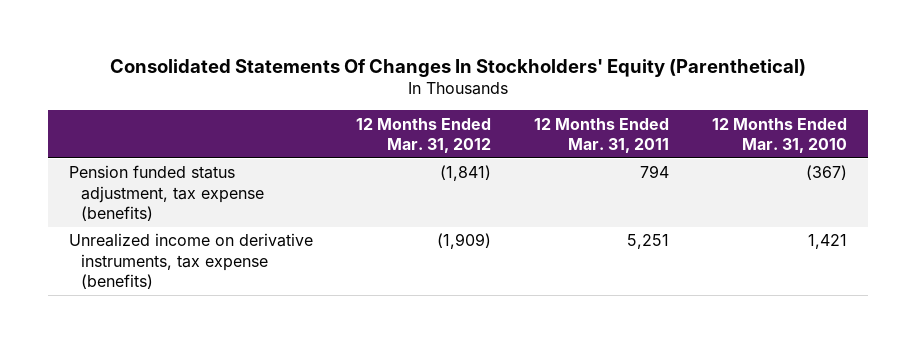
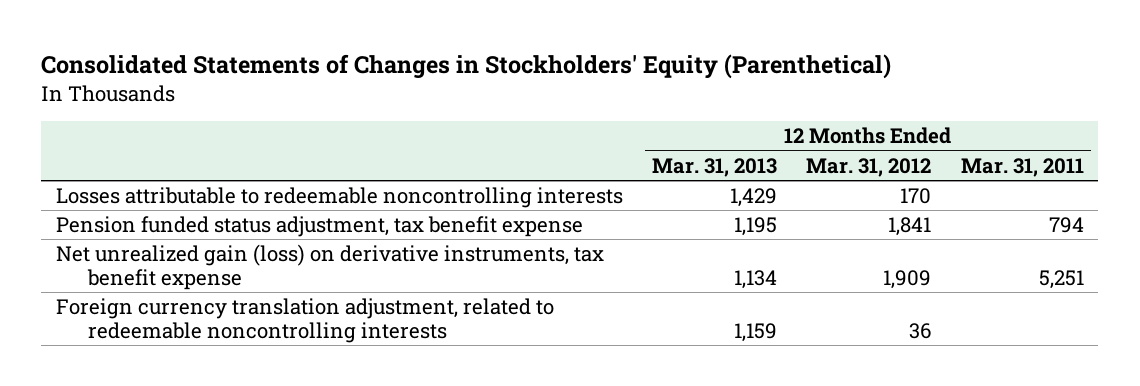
[110,58,807,77] Consolidated Statements Of Changes In Stockholders' Equity (Parenthetical) -> [41,54,892,80] Consolidated Statements of Changes in Stockholders' Equity (Parenthetical)
[711,117,847,154] 12 Months Ended Mar. 31, 2010 -> none
none -> [652,157,778,177] Mar. 31, 2013
none -> [56,187,624,209] Losses attributable to redeemable noncontrolling interests
[69,165,264,222] Pension funded status adjustment, tax expense (benefits) -> [56,216,584,238] Pension funded status adjustment, tax benefit expense
[440,165,492,182] (1,841) -> [888,217,932,237] 1,841
[69,233,314,290] Unrealized income on derivative instruments, tax expense (benefits) -> [56,244,605,291] Net unrealized gain (loss) on derivative instruments, tax benefit expense
[437,233,492,250] (1,909) -> [883,270,932,290] 1,909
none -> [56,298,555,344] Foreign currency translation adjustment, related to redeemable noncontrolling interests

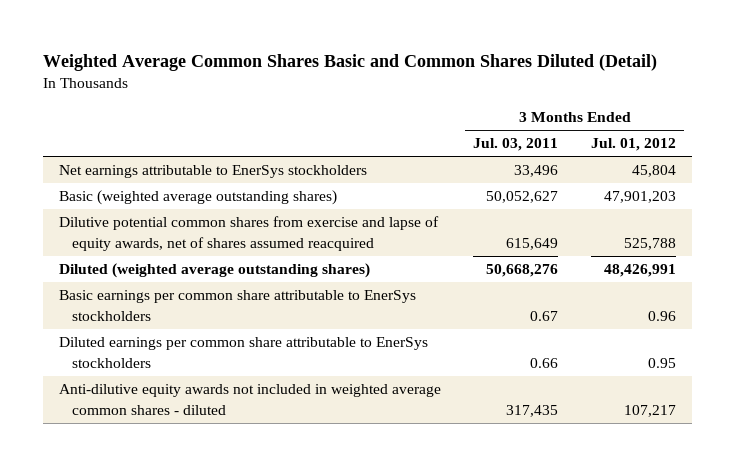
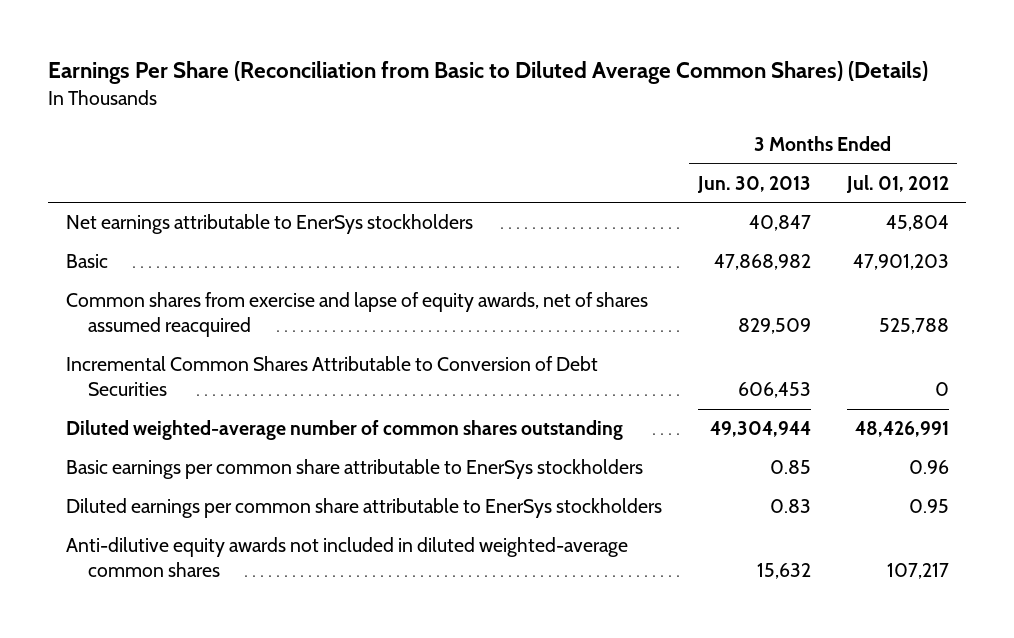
[42,53,657,71] Weighted Average Common Shares Basic and Common Shares Diluted (Detail) -> [47,61,928,85] Earnings Per Share (Reconciliation from Basic to Diluted Average Common Shares) (Details)
[473,138,559,152] Jul. 03, 2011 -> none
none -> [696,175,811,193] Jun. 30, 2013
[58,190,337,206] Basic (weighted average outstanding shares) -> [65,254,108,269] Basic
[58,216,439,251] Dilutive potential common shares from exercise and lapse of equity awards, net of shares assumed reacquired -> [65,292,648,338] Common shares from exercise and lapse of equity awards, net of shares assumed reacquired
none -> [65,356,598,397] Incremental Common Shares Attributable to Conversion of Debt Securities
[58,263,370,279] Diluted (weighted average outstanding shares) -> [65,420,623,441] Diluted weighted-average number of common shares outstanding
[58,384,441,415] Anti-dilutive equity awards not included in weighted average common shares - diluted -> [65,537,628,578] Anti-dilutive equity awards not included in diluted weighted-average common shares

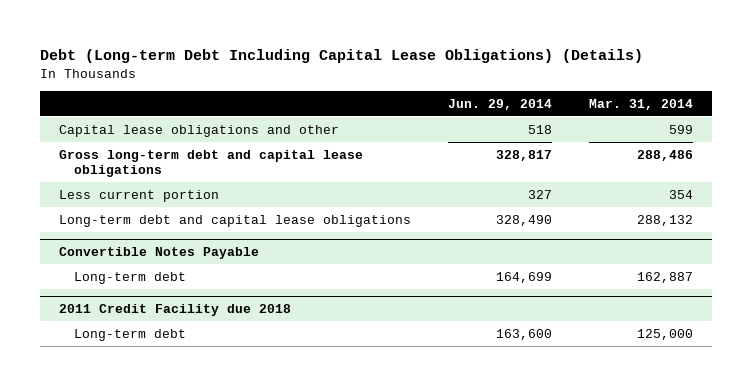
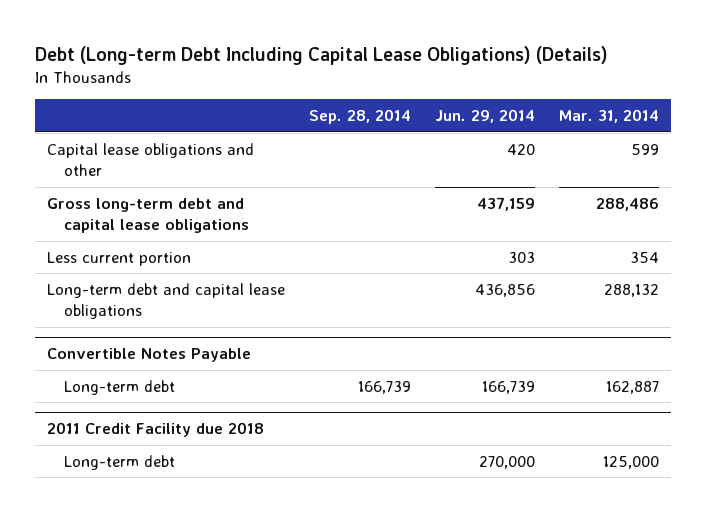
none -> [308,109,411,125] Sep. 28, 2014
[528,124,553,134] 518 -> [506,143,535,155] 420
[496,149,553,161] 328,817 -> [476,196,535,211] 437,159
[528,189,553,199] 327 -> [507,251,535,263] 303
[496,214,553,226] 328,490 -> [474,283,535,297] 436,856
[496,271,553,283] 164,699 -> [481,380,535,394] 166,739
[496,328,553,340] 163,600 -> [478,455,535,469] 270,000

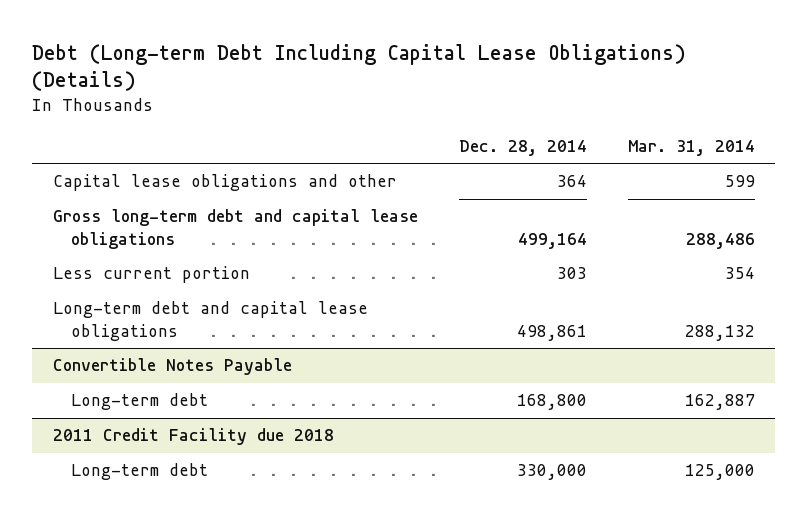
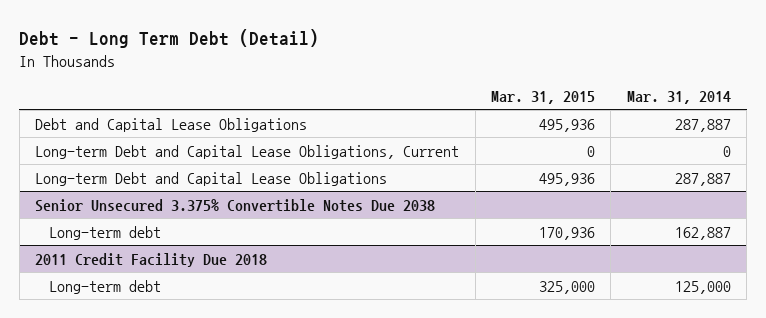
[32,43,687,92] Debt (Long-term Debt Including Capital Lease Obligations) (Details) -> [19,29,320,49] Debt - Long Term Debt (Detail)
[458,140,587,157] Dec. 28, 2014 -> none
none -> [491,91,596,105] Mar. 31, 2015
[52,174,397,192] Capital lease obligations and other -> none
[52,266,250,284] Less current portion -> none
[52,358,292,376] Convertible Notes Payable -> none
[52,209,418,250] Gross long-term debt and capital lease obligations -> [35,117,308,132] Debt and Capital Lease Obligations
[685,233,755,250] 288,486 -> [674,118,731,132] 287,887
none -> [35,144,460,159] Long-term Debt and Capital Lease Obligations, Current
[52,301,368,342] Long-term debt and capital lease obligations -> [35,171,388,186] Long-term Debt and Capital Lease Obligations
[684,325,755,342] 288,132 -> [674,172,731,186] 287,887
none -> [35,198,436,212] Senior Unsecured 3.375% Convertible Notes Due 2038
[52,428,334,446] 2011 Credit Facility due 2018 -> [35,252,268,267] 2011 Credit Facility Due 2018

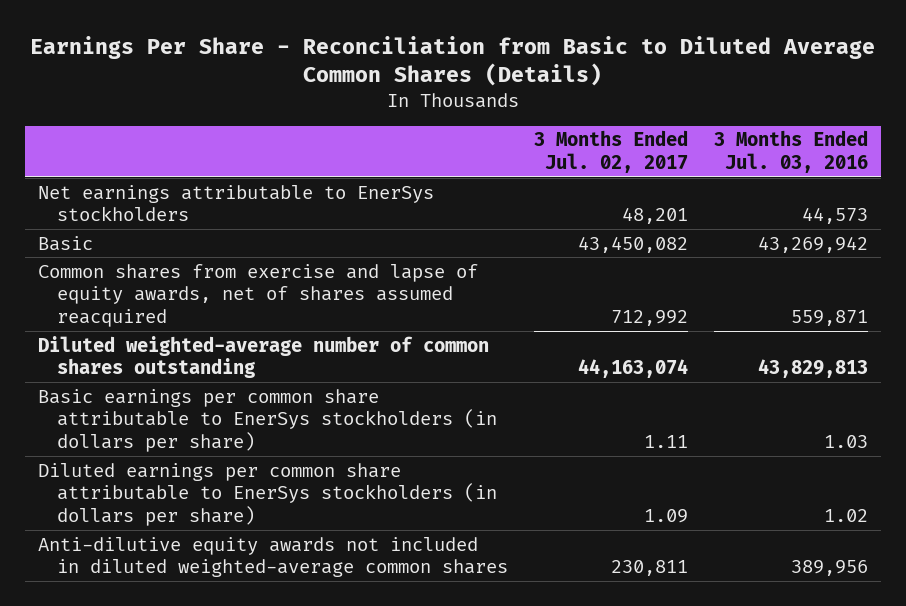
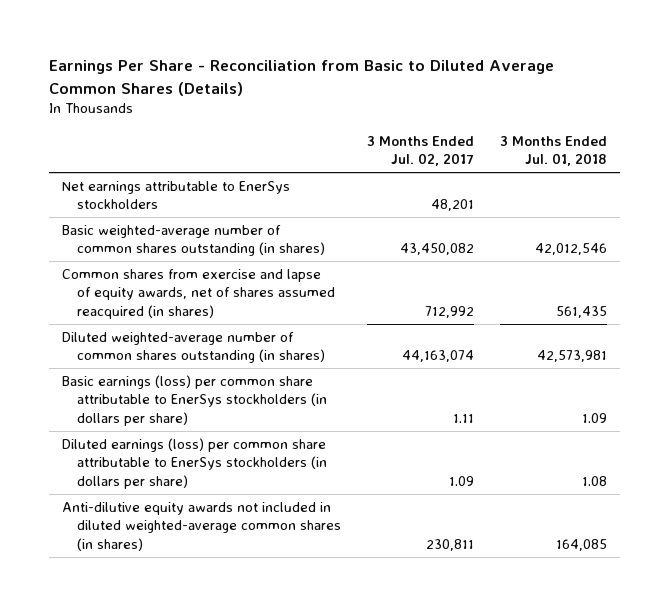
[714,130,869,173] 3 Months Ended Jul. 03, 2016 -> none
none -> [500,135,608,167] 3 Months Ended Jul. 01, 2018
[38,235,94,251] Basic -> [61,224,325,257] Basic weighted-average number of common shares outstanding (in shares)
[38,263,479,327] Common shares from exercise and lapse of equity awards, net of shares assumed reacquired -> [61,268,335,319] Common shares from exercise and lapse of equity awards, net of shares assumed reacquired (in shares)
[38,335,490,379] Diluted weighted-average number of common shares outstanding -> [61,331,325,364] Diluted weighted-average number of common shares outstanding (in shares)
[38,388,497,452] Basic earnings per common share attributable to EnerSys stockholders (in dollars per share) -> [61,374,327,426] Basic earnings (loss) per common share attributable to EnerSys stockholders (in dollars per share)
[38,462,497,526] Diluted earnings per common share attributable to EnerSys stockholders (in dollars per share) -> [61,437,327,489] Diluted earnings (loss) per common share attributable to EnerSys stockholders (in dollars per share)
[38,536,508,578] Anti-dilutive equity awards not included in diluted weighted-average common shares -> [61,501,341,551] Anti-dilutive equity awards not included in diluted weighted-average common shares (in shares)

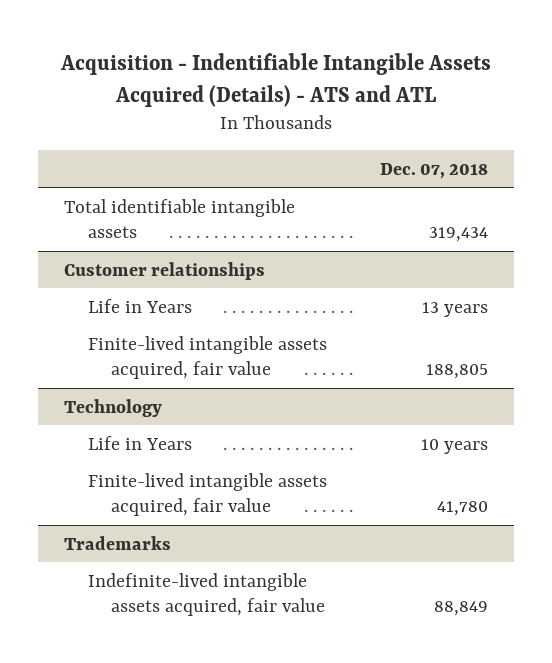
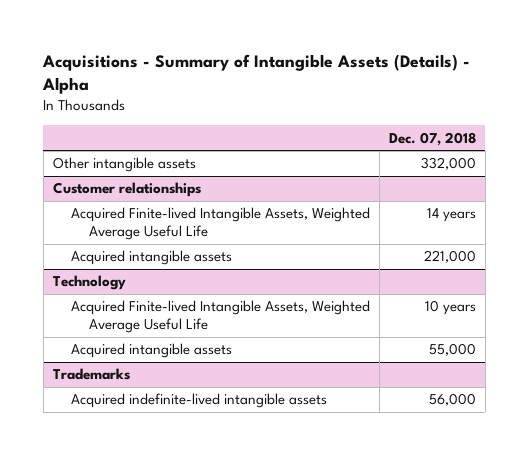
[60,52,492,107] Acquisition - Indentifiable Intangible Assets Acquired (Details) - ATS and ATL -> [42,53,471,95] Acquisitions - Summary of Intangible Assets (Details) - Alpha
[64,198,296,238] Total identifiable intangible assets -> [52,157,196,173] Other intangible assets
[428,226,488,242] 319,434 -> [420,157,476,171] 332,000
[87,298,192,313] Life in Years -> none
none -> [71,207,371,241] Acquired Finite-lived Intangible Assets, Weighted Average Useful Life
[87,335,327,379] Finite-lived intangible assets acquired, fair value -> [71,250,233,266] Acquired intangible assets
[425,363,488,379] 188,805 -> [423,250,476,264] 221,000
[87,435,192,450] Life in Years -> [71,300,371,334] Acquired Finite-lived Intangible Assets, Weighted Average Useful Life
[87,472,327,516] Finite-lived intangible assets acquired, fair value -> [71,343,233,359] Acquired intangible assets
[436,500,488,516] 41,780 -> [428,343,476,357] 55,000
[87,572,325,616] Indefinite-lived intangible assets acquired, fair value -> [71,393,328,409] Acquired indefinite-lived intangible assets
[433,600,488,616] 88,849 -> [428,393,476,407] 56,000

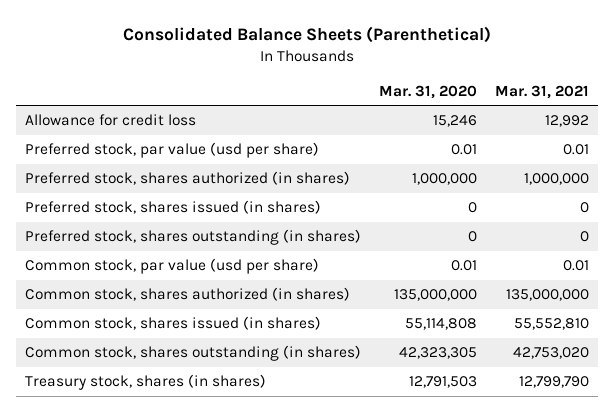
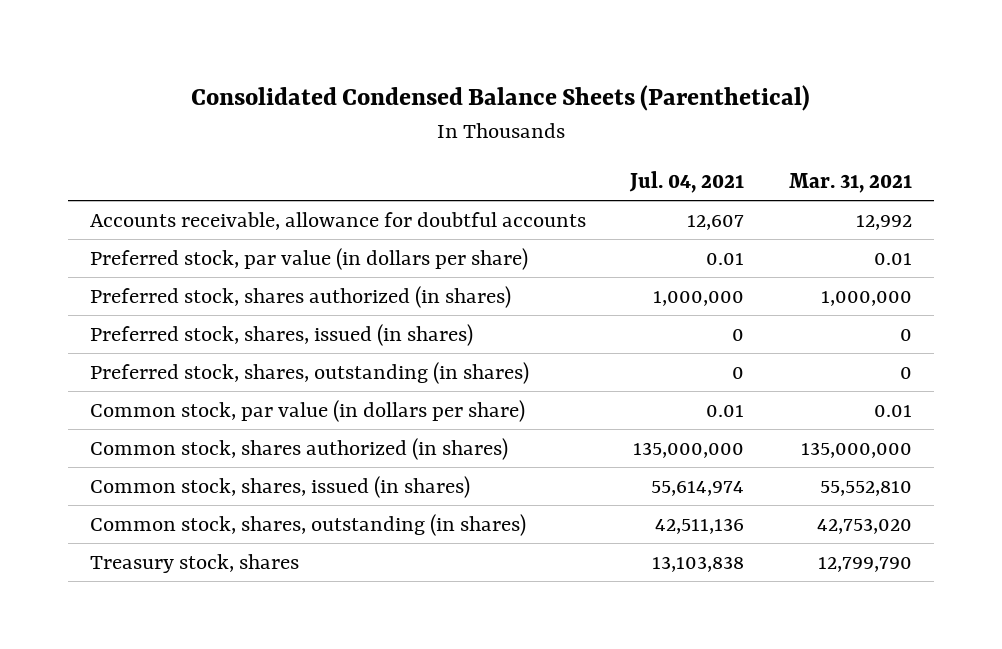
[122,25,491,43] Consolidated Balance Sheets (Parenthetical) -> [190,85,810,112] Consolidated Condensed Balance Sheets (Parenthetical)
[378,84,477,99] Mar. 31, 2020 -> none
none -> [629,171,745,194] Jul. 04, 2021
[24,114,196,127] Allowance for credit loss -> [90,212,587,231] Accounts receivable, allowance for doubtful accounts
[24,142,319,159] Preferred stock, par value (usd per share) -> [90,248,529,271] Preferred stock, par value (in dollars per share)
[24,200,321,215] Preferred stock, shares issued (in shares) -> [90,324,474,347] Preferred stock, shares, issued (in shares)
[24,229,361,246] Preferred stock, shares outstanding (in shares) -> [90,362,530,385] Preferred stock, shares, outstanding (in shares)
[24,258,319,275] Common stock, par value (usd per share) -> [90,400,526,423] Common stock, par value (in dollars per share)
[24,316,321,331] Common stock, shares issued (in shares) -> [90,476,471,499] Common stock, shares, issued (in shares)
[24,345,361,362] Common stock, shares outstanding (in shares) -> [90,514,527,537] Common stock, shares, outstanding (in shares)
[24,374,266,391] Treasury stock, shares (in shares) -> [90,554,300,574] Treasury stock, shares

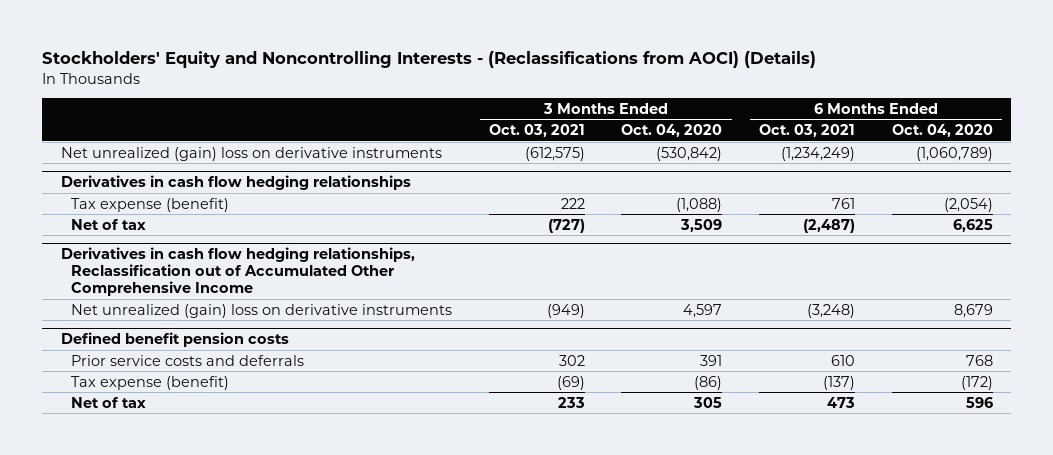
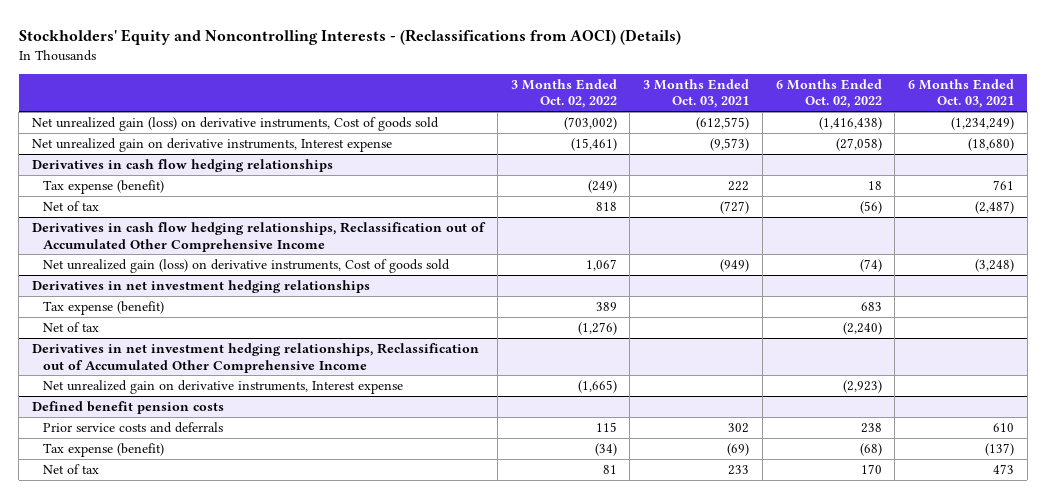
[621,124,723,138] Oct. 04, 2020 -> none
[891,124,993,138] Oct. 04, 2020 -> none
none -> [510,78,617,109] 3 Months Ended Oct. 02, 2022
none -> [775,78,882,109] 6 Months Ended Oct. 02, 2022
[60,146,442,161] Net unrealized (gain) loss on derivative instruments -> [32,116,440,131] Net unrealized gain (loss) on derivative instruments, Cost of goods sold
none -> [32,137,393,152] Net unrealized gain on derivative instruments, Interest expense
[71,303,453,318] Net unrealized (gain) loss on derivative instruments -> [43,258,451,273] Net unrealized gain (loss) on derivative instruments, Cost of goods sold
none -> [32,279,371,293] Derivatives in net investment hedging relationships
none -> [43,300,165,315] Tax expense (benefit)
none -> [43,321,100,332] Net of tax
none -> [32,342,480,373] Derivatives in net investment hedging relationships, Reclassification out of Accumulated Other Comprehensive Income
none -> [43,379,404,394] Net unrealized gain on derivative instruments, Interest expense

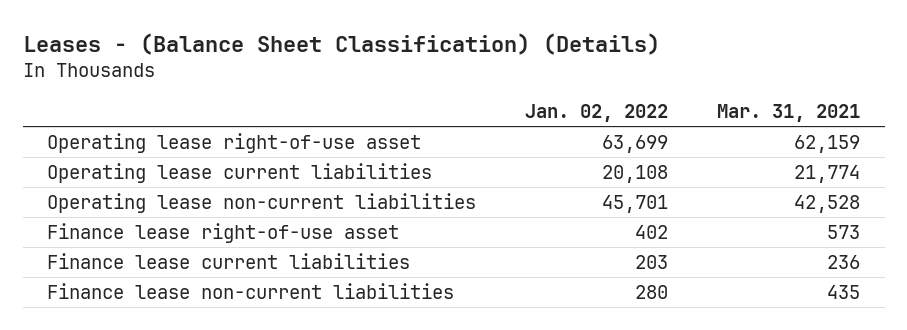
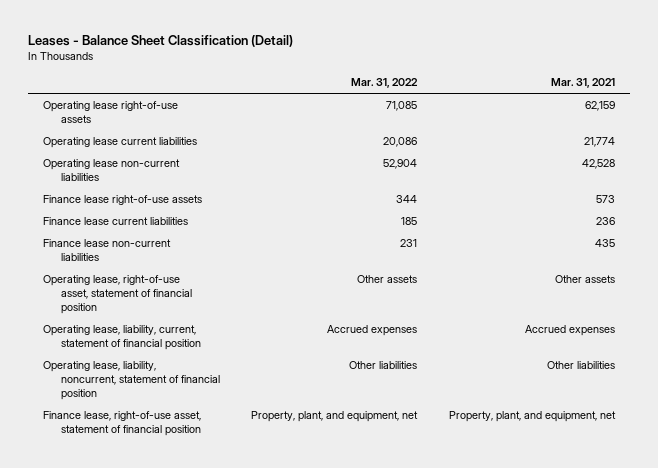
[22,32,660,55] Leases - (Balance Sheet Classification) (Details) -> [27,35,293,48] Leases - Balance Sheet Classification (Detail)
[525,104,669,123] Jan. 02, 2022 -> none
none -> [351,78,419,89] Mar. 31, 2022
[47,132,422,153] Operating lease right-of-use asset -> [43,101,179,123] Operating lease right-of-use assets
[47,222,400,243] Finance lease right-of-use asset -> [43,195,203,206] Finance lease right-of-use assets
none -> [43,275,192,314] Operating lease, right-of-use asset, statement of financial position
none -> [43,325,201,350] Operating lease, liability, current, statement of financial position
none -> [43,361,220,400] Operating lease, liability, noncurrent, statement of financial position
none -> [43,411,202,436] Finance lease, right-of-use asset, statement of financial position

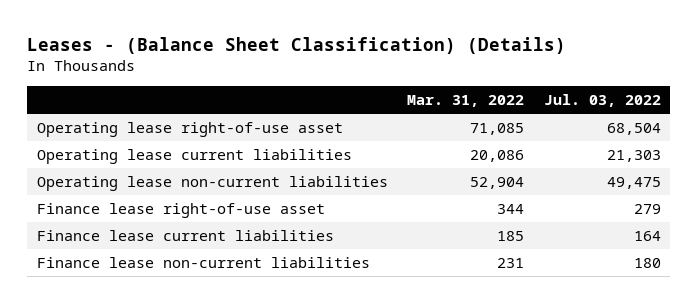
[27,35,293,48] Leases - Balance Sheet Classification (Detail) -> [27,36,567,54] Leases - (Balance Sheet Classification) (Details)
[550,78,615,89] Mar. 31, 2021 -> none
none -> [543,94,661,108] Jul. 03, 2022
[43,101,179,123] Operating lease right-of-use assets -> [36,121,343,137] Operating lease right-of-use asset
[43,195,203,206] Finance lease right-of-use assets -> [36,202,325,218] Finance lease right-of-use asset
[43,275,192,314] Operating lease, right-of-use asset, statement of financial position -> none
[43,325,201,350] Operating lease, liability, current, statement of financial position -> none
[43,361,220,400] Operating lease, liability, noncurrent, statement of financial position -> none
[43,411,202,436] Finance lease, right-of-use asset, statement of financial position -> none

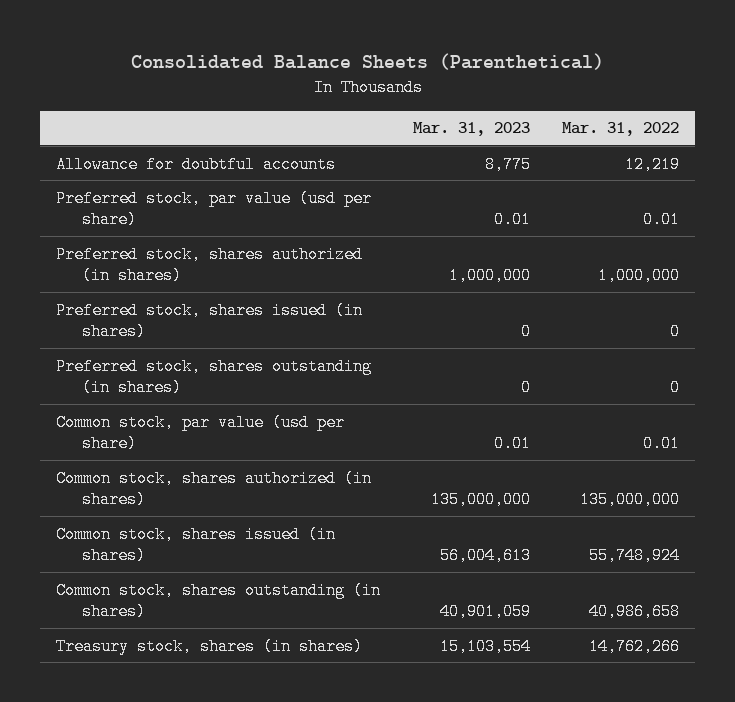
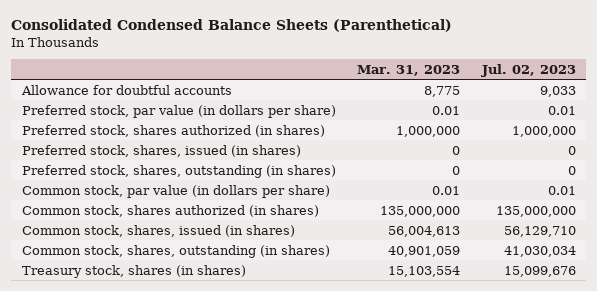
[130,52,604,70] Consolidated Balance Sheets (Parenthetical) -> [11,19,453,33] Consolidated Condensed Balance Sheets (Parenthetical)
[562,122,680,137] Mar. 31, 2022 -> none
none -> [480,63,576,77] Jul. 02, 2023
[56,189,373,229] Preferred stock, par value (usd per share) -> [21,104,336,118] Preferred stock, par value (in dollars per share)
[56,301,364,341] Preferred stock, shares issued (in shares) -> [21,144,301,157] Preferred stock, shares, issued (in shares)
[56,357,373,397] Preferred stock, shares outstanding (in shares) -> [21,164,336,178] Preferred stock, shares, outstanding (in shares)
[56,413,346,453] Common stock, par value (usd per share) -> [21,184,330,198] Common stock, par value (in dollars per share)
[56,525,337,565] Common stock, shares issued (in shares) -> [21,224,295,237] Common stock, shares, issued (in shares)
[56,581,382,621] Common stock, shares outstanding (in shares) -> [21,244,330,258] Common stock, shares, outstanding (in shares)

